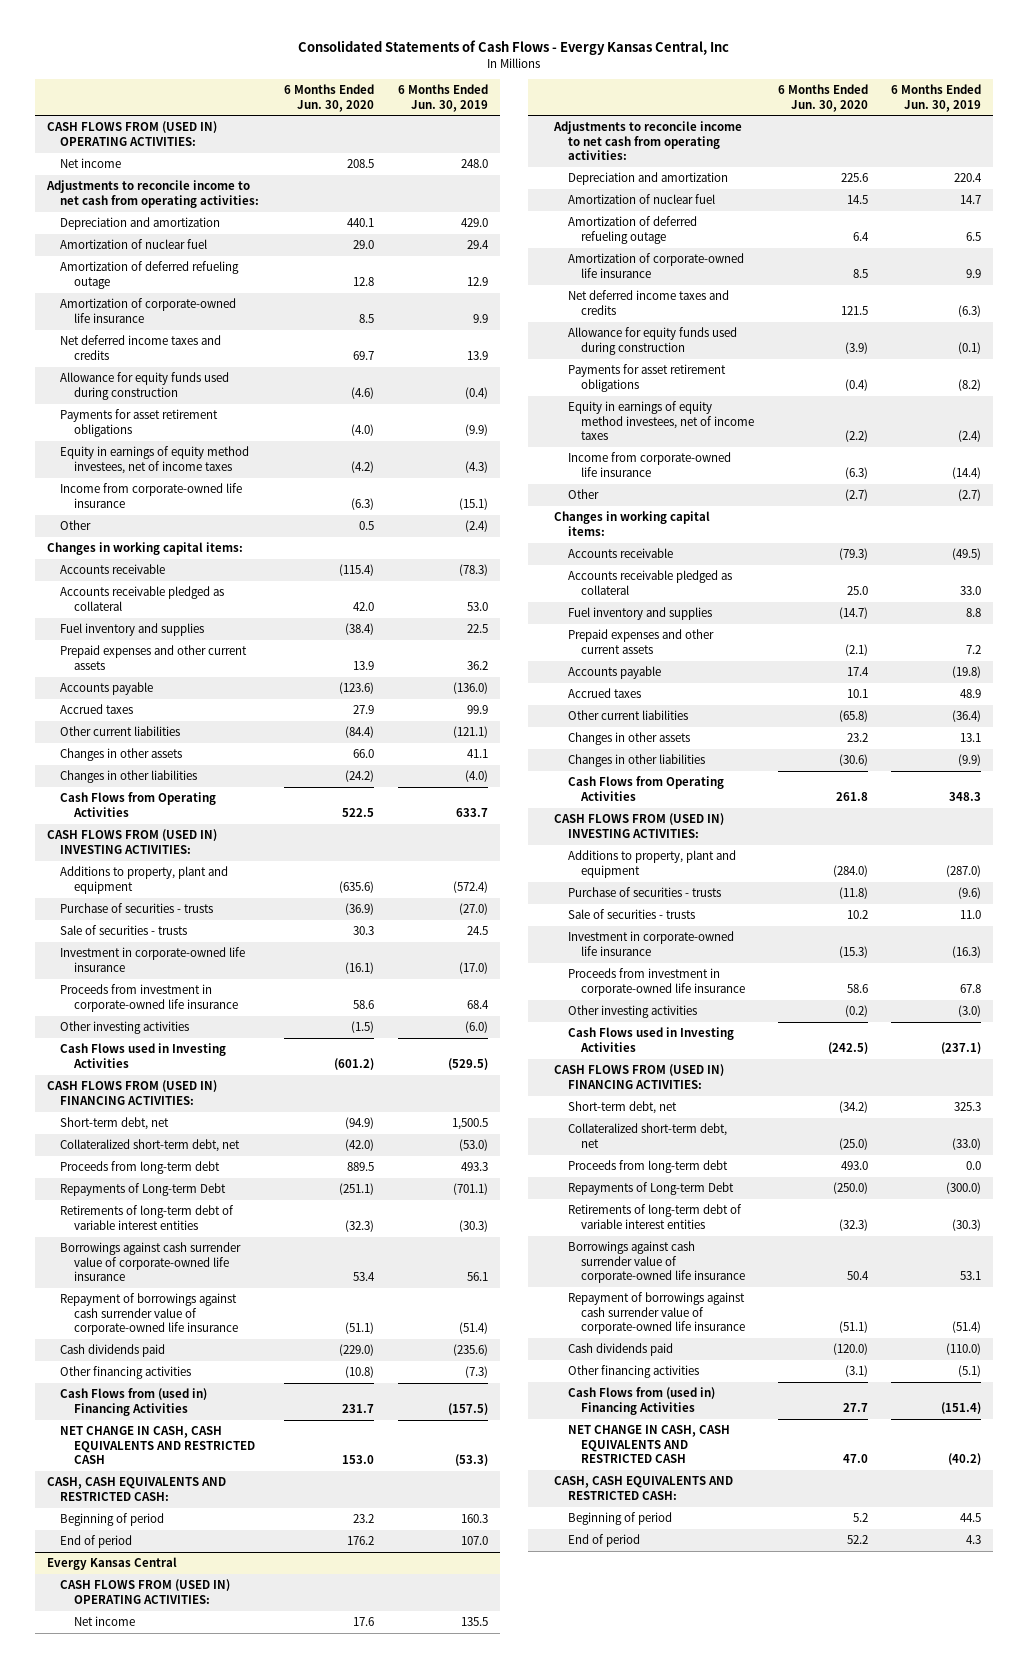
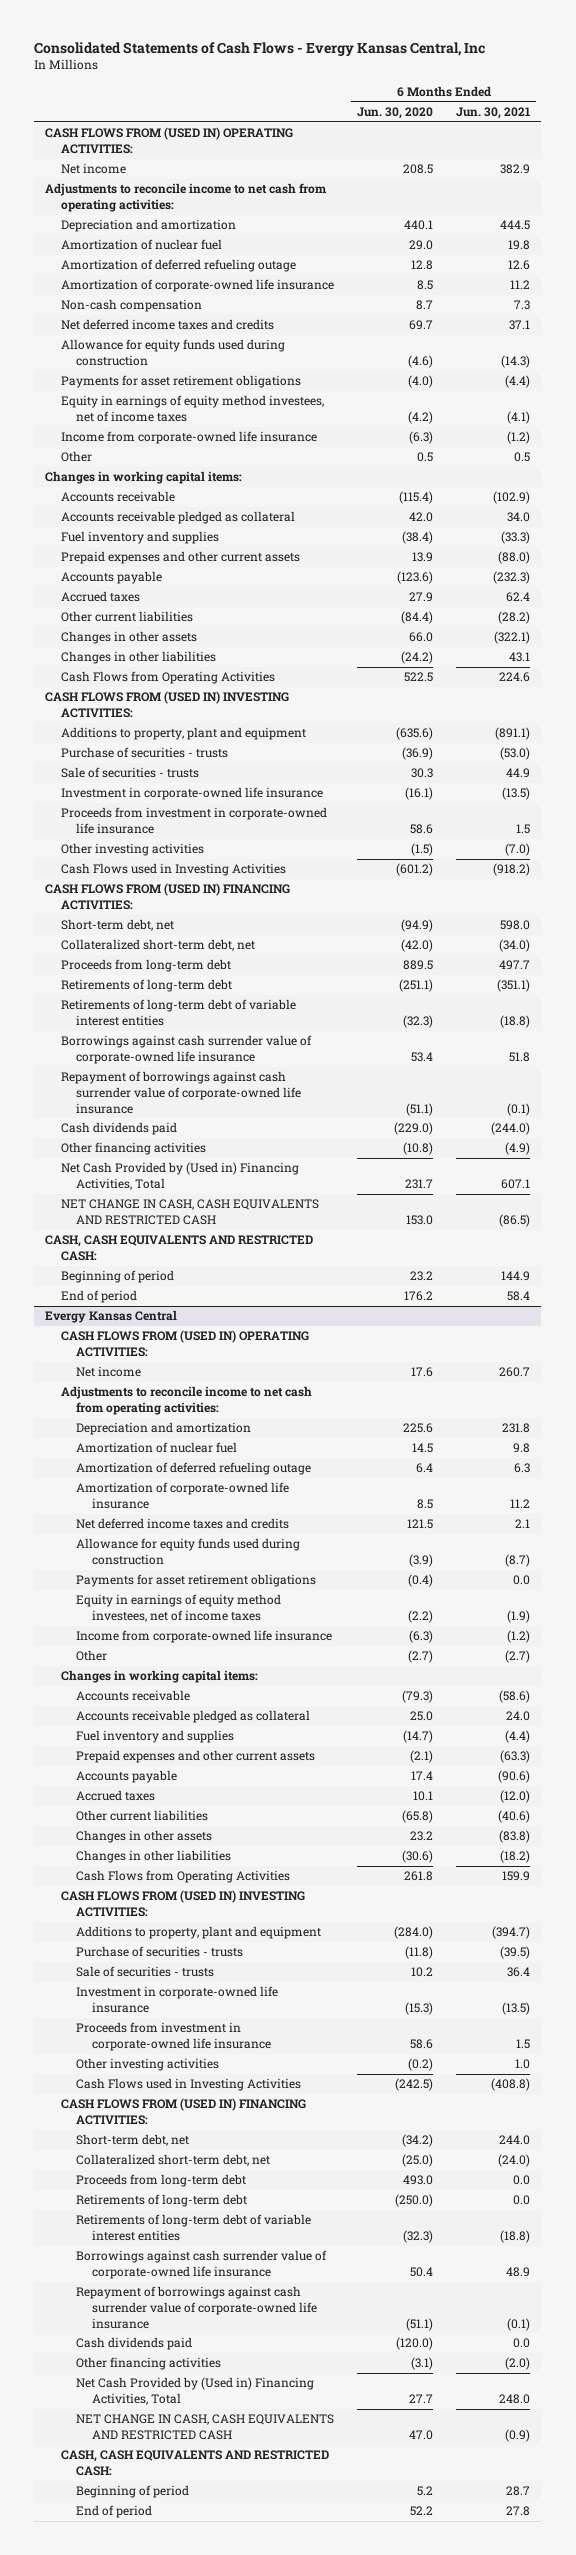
[398,84,489,112] 6 Months Ended Jun. 30, 2019 -> none
none -> [456,107,531,120] Jun. 30, 2021
none -> [60,299,202,313] Non-cash compensation
[60,1183,227,1197] Repayments of Long-term Debt -> [60,979,232,993] Retirements of long-term debt
[60,1388,208,1416] Cash Flows from (used in) Financing Activities -> [60,1162,299,1191] Net Cash Provided by (Used in) Financing Activities, Total
[567,1182,734,1196] Repayments of Long-term Debt -> [76,2194,248,2208] Retirements of long-term debt
[567,1387,715,1415] Cash Flows from (used in) Financing Activities -> [76,2377,315,2406] Net Cash Provided by (Used in) Financing Activities, Total

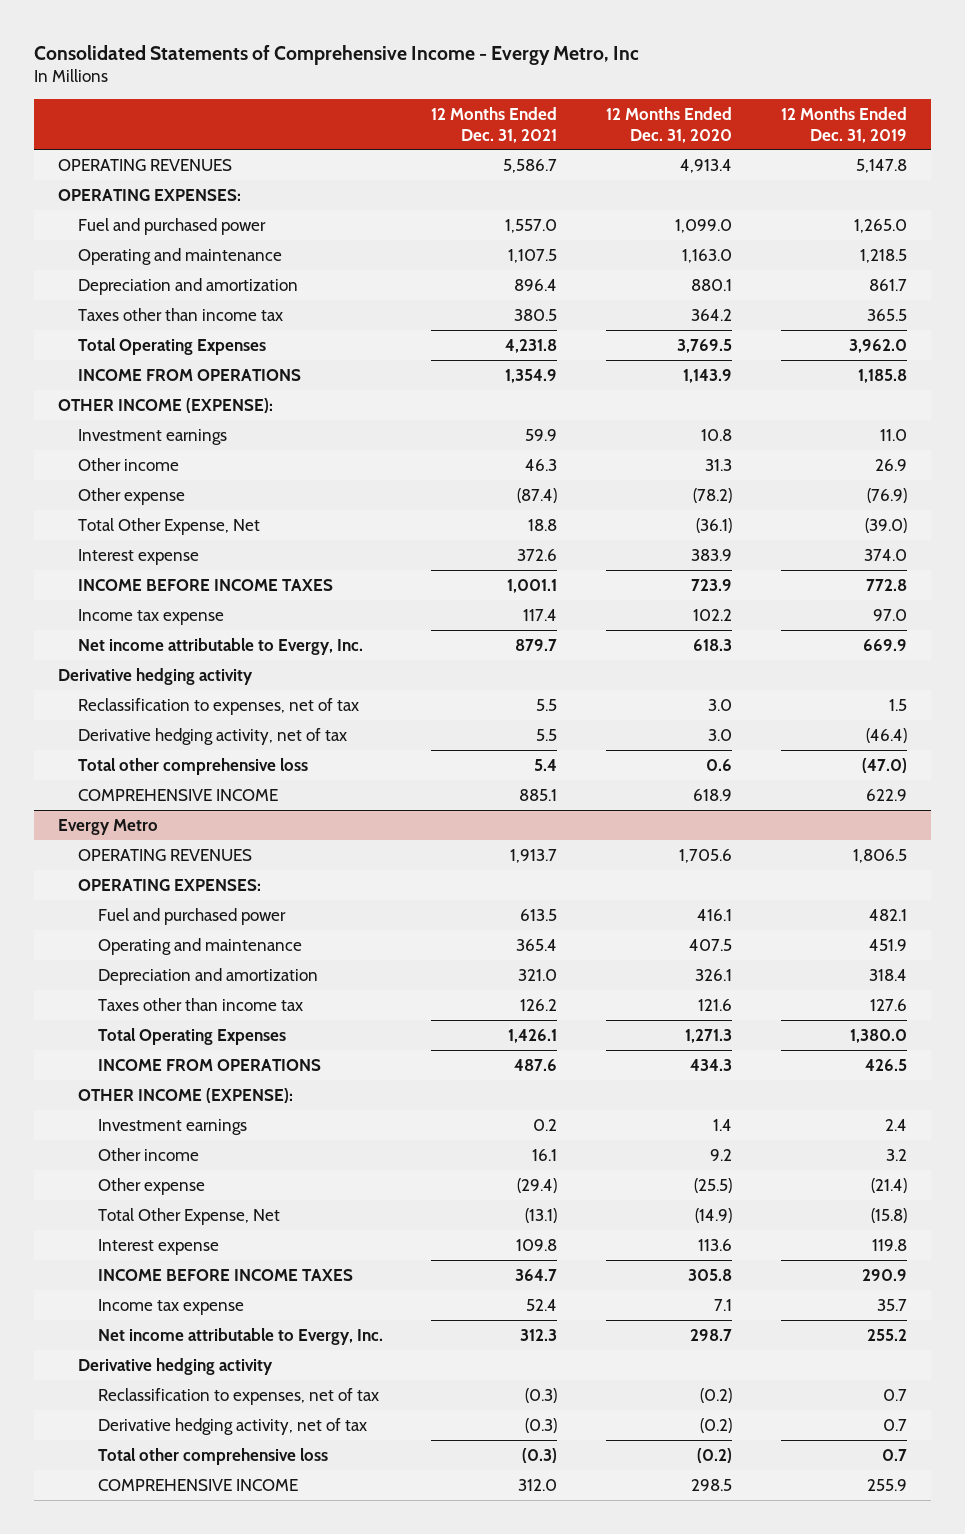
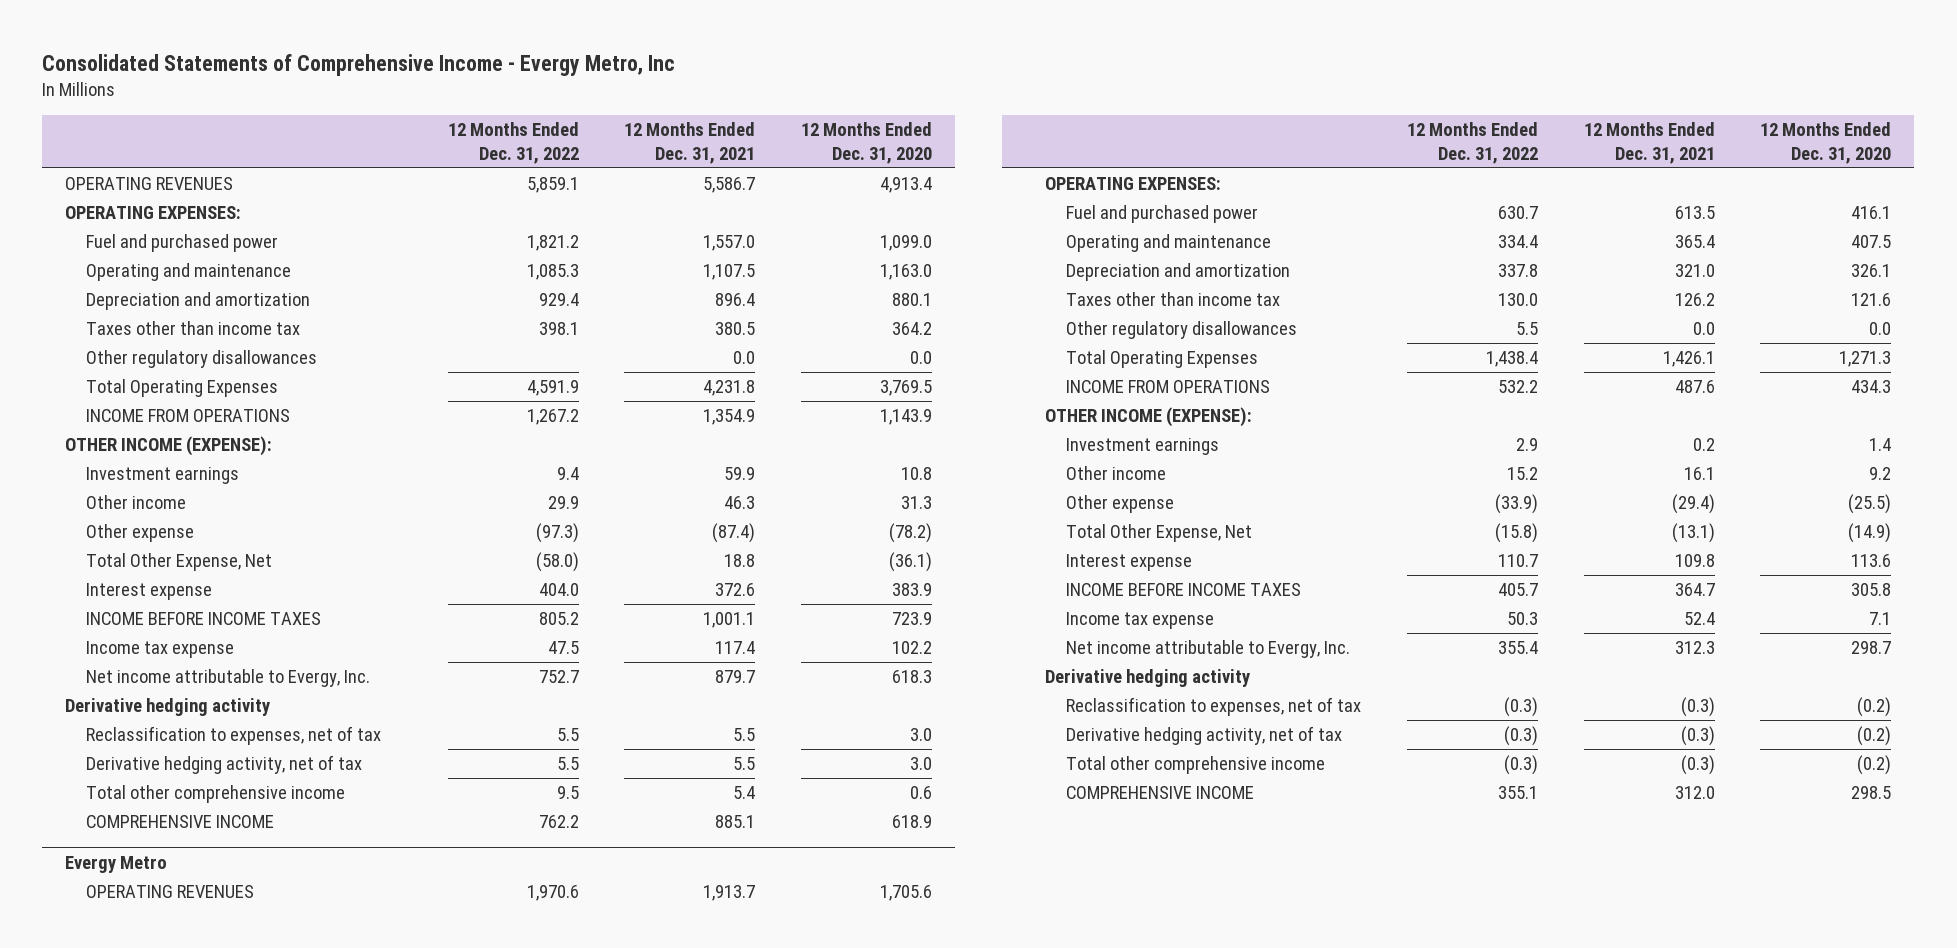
[780,106,907,143] 12 Months Ended Dec. 31, 2019 -> none
none -> [447,122,579,164] 12 Months Ended Dec. 31, 2022
none -> [85,350,317,369] Other regulatory disallowances
[77,757,308,775] Total other comprehensive loss -> [85,785,345,804] Total other comprehensive income
none -> [1066,321,1298,340] Other regulatory disallowances
[97,1447,328,1465] Total other comprehensive loss -> [1066,756,1326,775] Total other comprehensive income

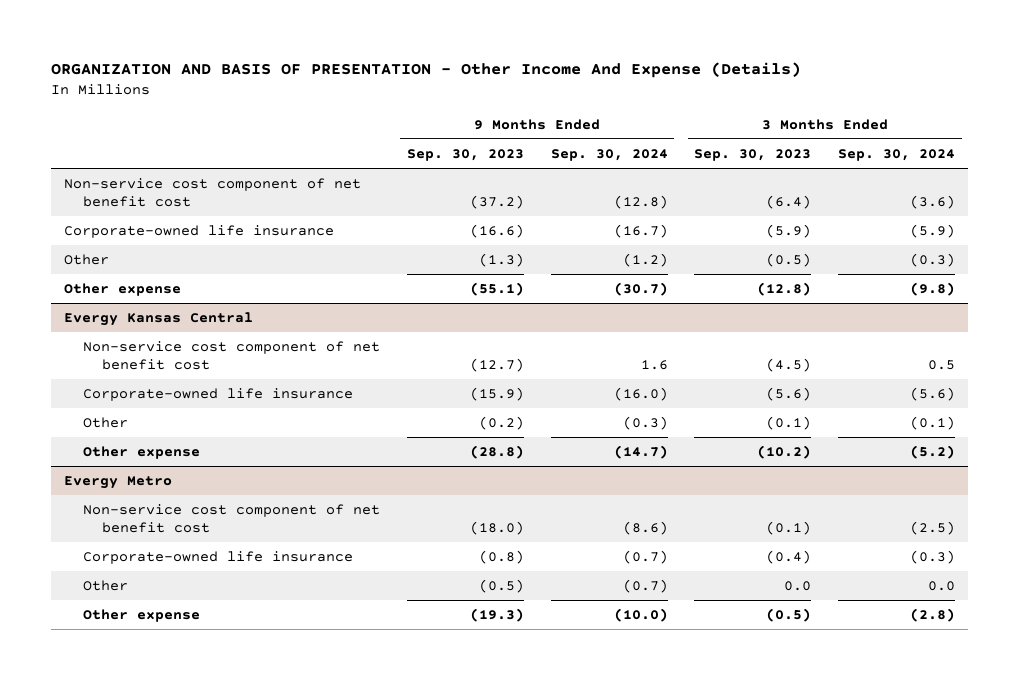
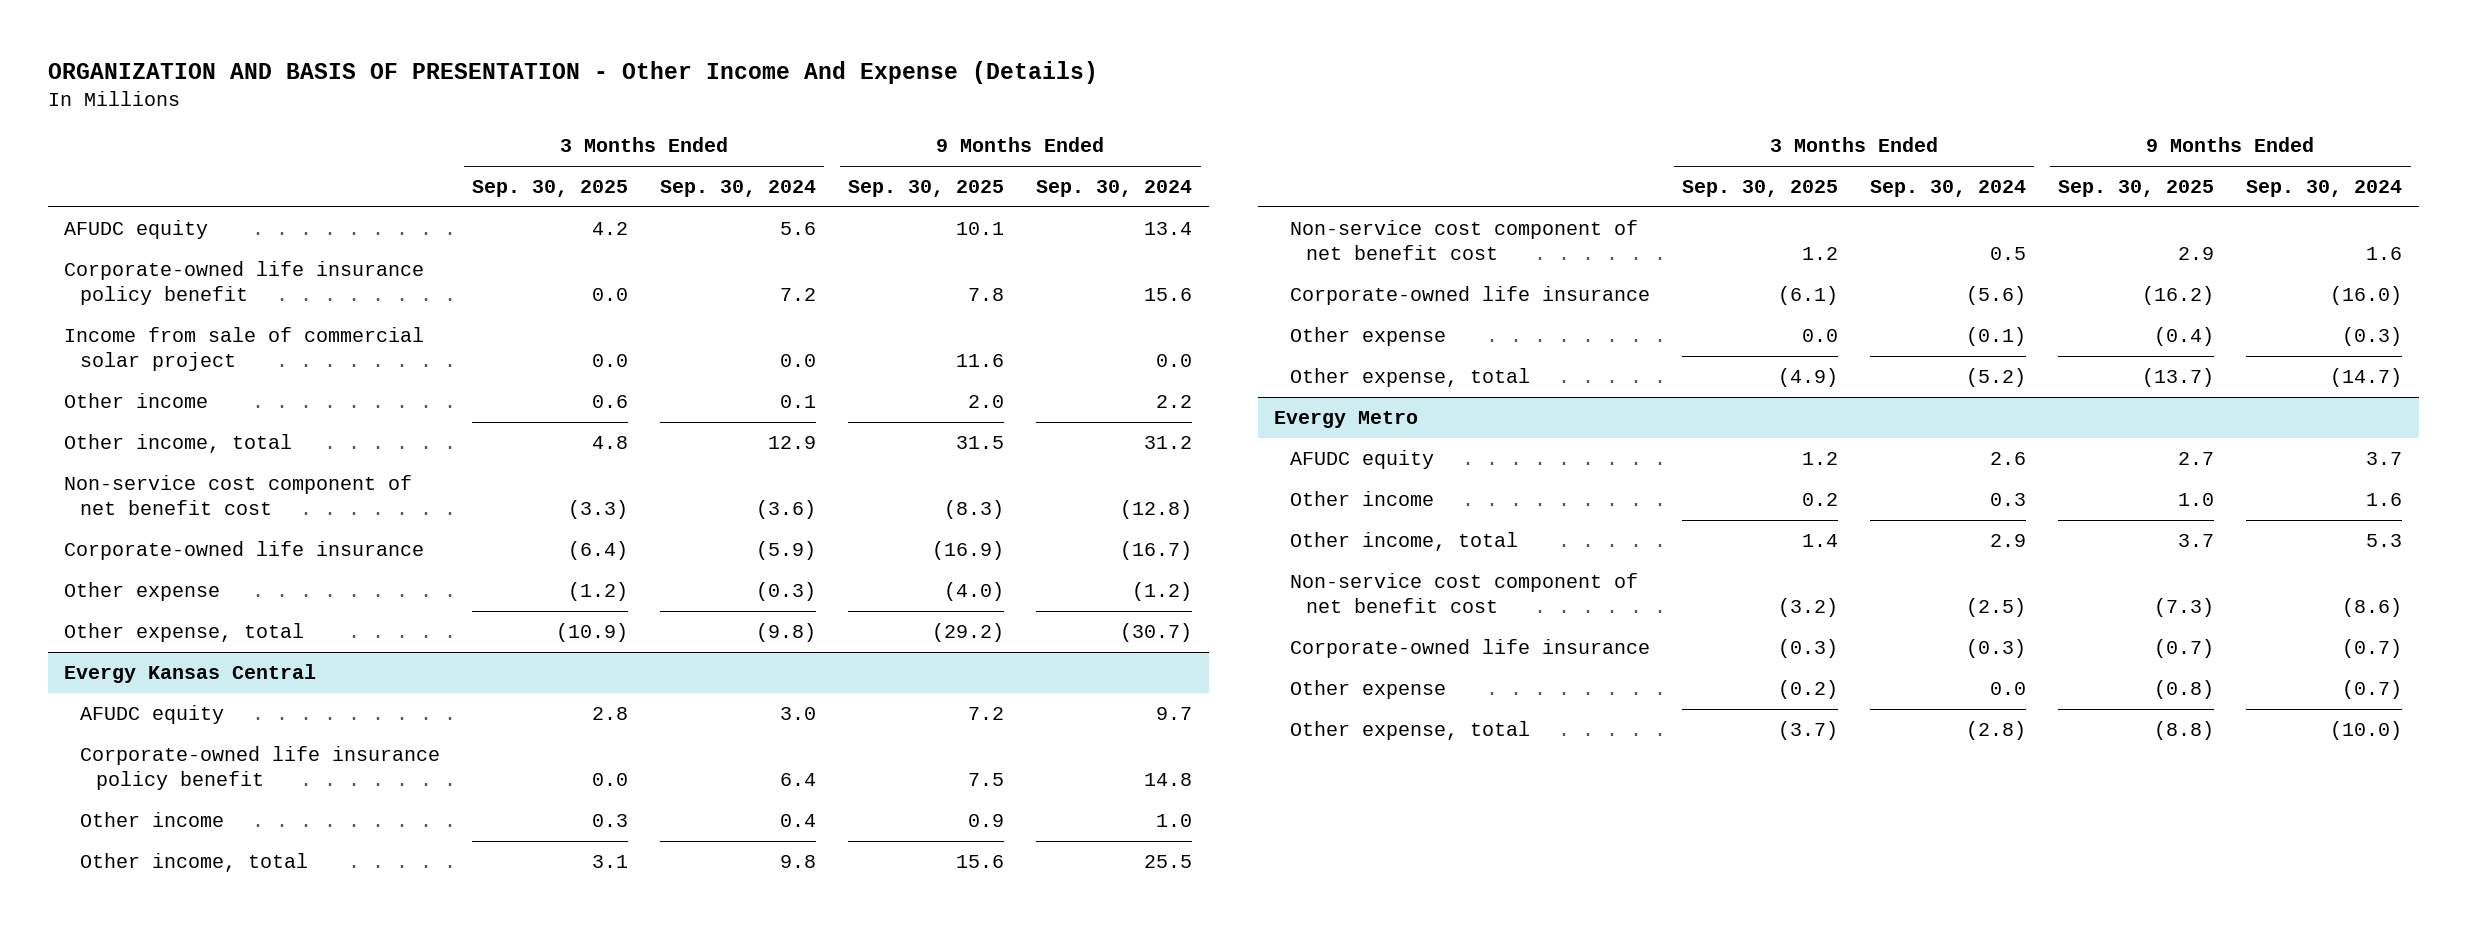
[406,149,524,162] Sep. 30, 2023 -> none
[694,149,812,162] Sep. 30, 2023 -> none
none -> [472,179,629,197] Sep. 30, 2025
none -> [848,179,1005,197] Sep. 30, 2025
none -> [64,219,209,239] AFUDC equity
none -> [64,260,425,305] Corporate-owned life insurance policy benefit
none -> [64,326,425,371] Income from sale of commercial solar project
none -> [64,392,209,408] Other income
none -> [64,433,293,453] Other income, total
[64,254,110,266] Other -> [64,581,221,601] Other expense
[64,283,182,297] Other expense -> [64,622,305,642] Other expense, total
none -> [80,704,225,724] AFUDC equity
none -> [80,745,441,790] Corporate-owned life insurance policy benefit
none -> [80,811,225,827] Other income
none -> [80,852,309,872] Other income, total
[83,417,129,429] Other -> [1290,326,1447,346] Other expense
[83,446,201,460] Other expense -> [1290,367,1531,387] Other expense, total
none -> [1290,449,1435,469] AFUDC equity
none -> [1290,490,1435,506] Other income
none -> [1290,531,1519,551] Other income, total
[83,580,129,592] Other -> [1290,679,1447,699] Other expense
[83,609,201,623] Other expense -> [1290,720,1531,740] Other expense, total

